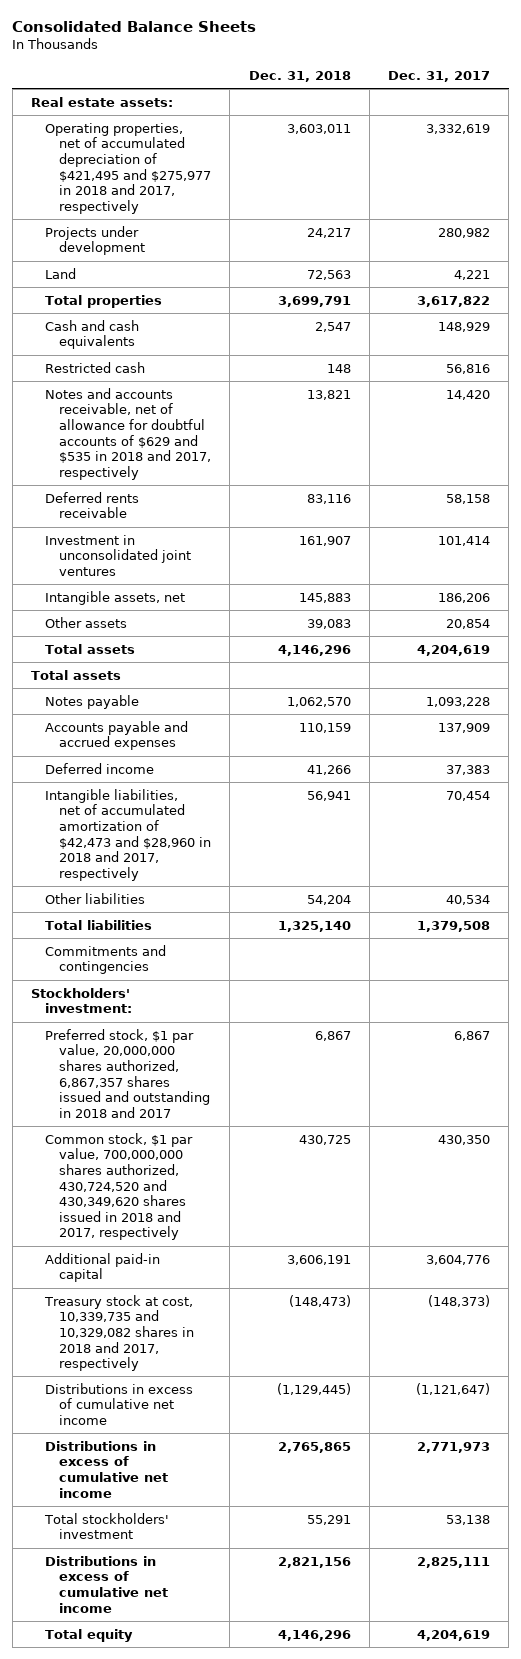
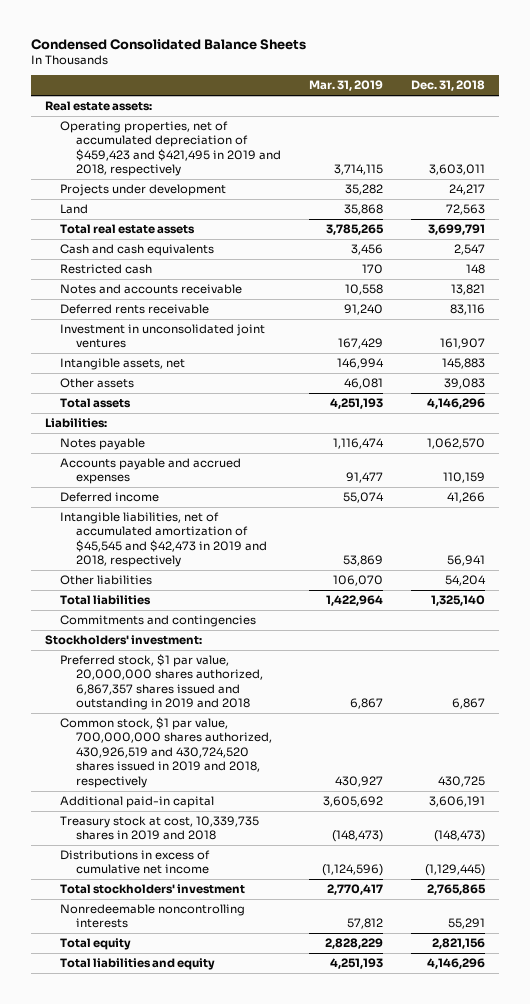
[12,21,257,33] Consolidated Balance Sheets -> [31,38,307,50] Condensed Consolidated Balance Sheets
[387,70,490,82] Dec. 31, 2017 -> none
none -> [308,80,383,92] Mar. 31, 2019
[44,122,212,214] Operating properties, net of accumulated depreciation of $421,495 and $275,977 in 2018 and 2017, respectively -> [60,121,281,177] Operating properties, net of accumulated depreciation of $459,423 and $421,495 in 2019 and 2018, respectively
[44,294,162,308] Total properties -> [60,224,196,235] Total real estate assets
[44,387,212,480] Notes and accounts receivable, net of allowance for doubtful accounts of $629 and $535 in 2018 and 2017, respectively -> [60,284,243,295] Notes and accounts receivable
[30,669,121,680] Total assets -> none
none -> [45,418,108,429] Liabilities:
[44,788,212,881] Intangible liabilities, net of accumulated amortization of $42,473 and $28,960 in 2018 and 2017, respectively -> [60,512,267,568] Intangible liabilities, net of accumulated amortization of $45,545 and $42,473 in 2019 and 2018, respectively
[44,1028,211,1118] Preferred stock, $1 par value, 20,000,000 shares authorized, 6,867,357 shares issued and outstanding in 2018 and 2017 -> [60,654,263,711] Preferred stock, $1 par value, 20,000,000 shares authorized, 6,867,357 shares issued and outstanding in 2019 and 2018
[44,1132,193,1241] Common stock, $1 par value, 700,000,000 shares authorized, 430,724,520 and 430,349,620 shares issued in 2018 and 2017, respectively -> [60,717,272,788] Common stock, $1 par value, 700,000,000 shares authorized, 430,926,519 and 430,724,520 shares issued in 2019 and 2018, respectively
[43,1294,195,1372] Treasury stock at cost, 10,339,735 and 10,329,082 shares in 2018 and 2017, respectively -> [60,816,260,841] Treasury stock at cost, 10,339,735 shares in 2019 and 2018
[44,1440,169,1498] Distributions in excess of cumulative net income -> [60,884,246,895] Total stockholders' investment
[43,1512,169,1540] Total stockholders' investment -> [60,904,246,929] Nonredeemable noncontrolling interests
[44,1555,169,1613] Distributions in excess of cumulative net income -> [60,938,132,951] Total equity
[44,1628,133,1642] Total equity -> [60,958,216,971] Total liabilities and equity

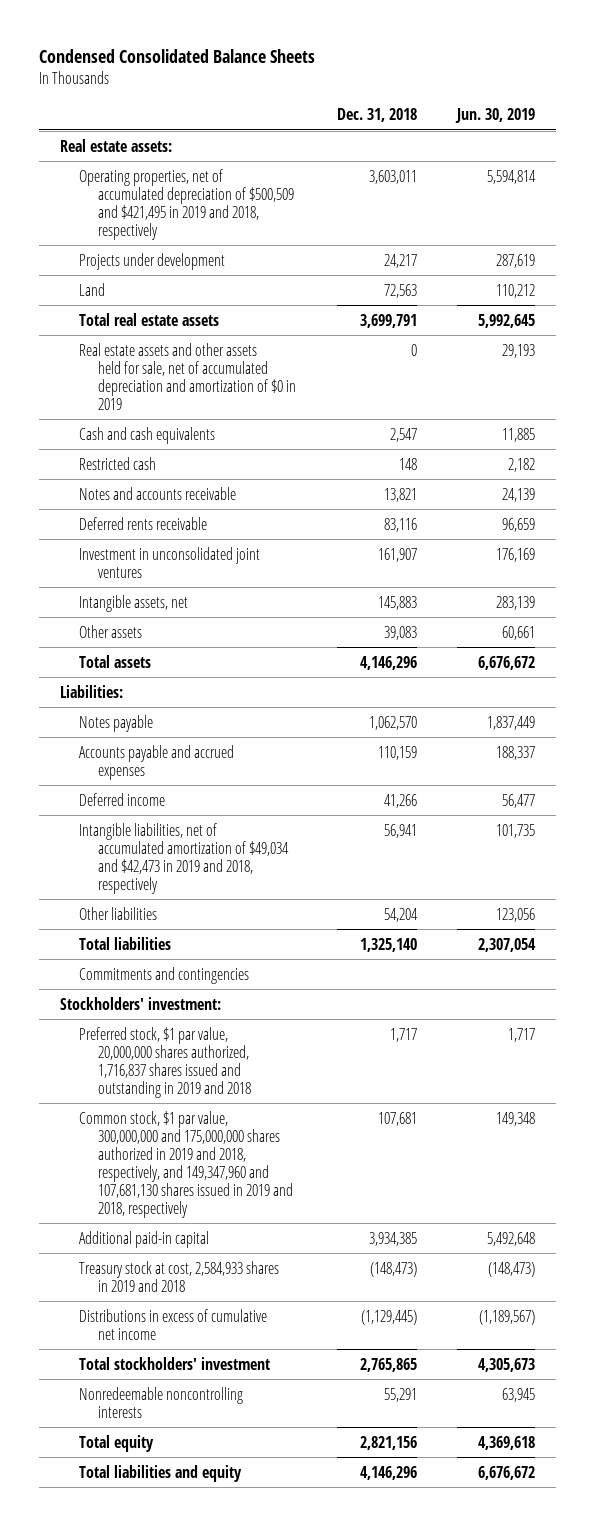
[308,80,383,92] Mar. 31, 2019 -> none
none -> [455,108,536,124] Jun. 30, 2019
[60,121,281,177] Operating properties, net of accumulated depreciation of $459,423 and $421,495 in 2019 and 2018, respectively -> [78,168,295,240] Operating properties, net of accumulated depreciation of $500,509 and $421,495 in 2019 and 2018, respectively
none -> [78,342,297,410] Real estate assets and other assets held for sale, net of accumulated depreciation and amortization of $0 in 2019
[60,512,267,568] Intangible liabilities, net of accumulated amortization of $45,545 and $42,473 in 2019 and 2018, respectively -> [78,822,290,894] Intangible liabilities, net of accumulated amortization of $49,034 and $42,473 in 2019 and 2018, respectively
[60,654,263,711] Preferred stock, $1 par value, 20,000,000 shares authorized, 6,867,357 shares issued and outstanding in 2019 and 2018 -> [78,1026,252,1098] Preferred stock, $1 par value, 20,000,000 shares authorized, 1,716,837 shares issued and outstanding in 2019 and 2018
[452,698,486,710] 6,867 -> [389,1027,417,1042] 1,717
[60,717,272,788] Common stock, $1 par value, 700,000,000 shares authorized, 430,926,519 and 430,724,520 shares issued in 2019 and 2018, respectively -> [78,1110,294,1218] Common stock, $1 par value, 300,000,000 and 175,000,000 shares authorized in 2019 and 2018, respectively, and 149,347,960 and 107,681,130 shares issued in 2019 and 2018, respectively
[438,775,486,787] 430,725 -> [377,1111,417,1126] 107,681
[429,796,486,808] 3,606,191 -> [368,1231,417,1246] 3,934,385
[60,816,260,841] Treasury stock at cost, 10,339,735 shares in 2019 and 2018 -> [78,1260,279,1292] Treasury stock at cost, 2,584,933 shares in 2019 and 2018

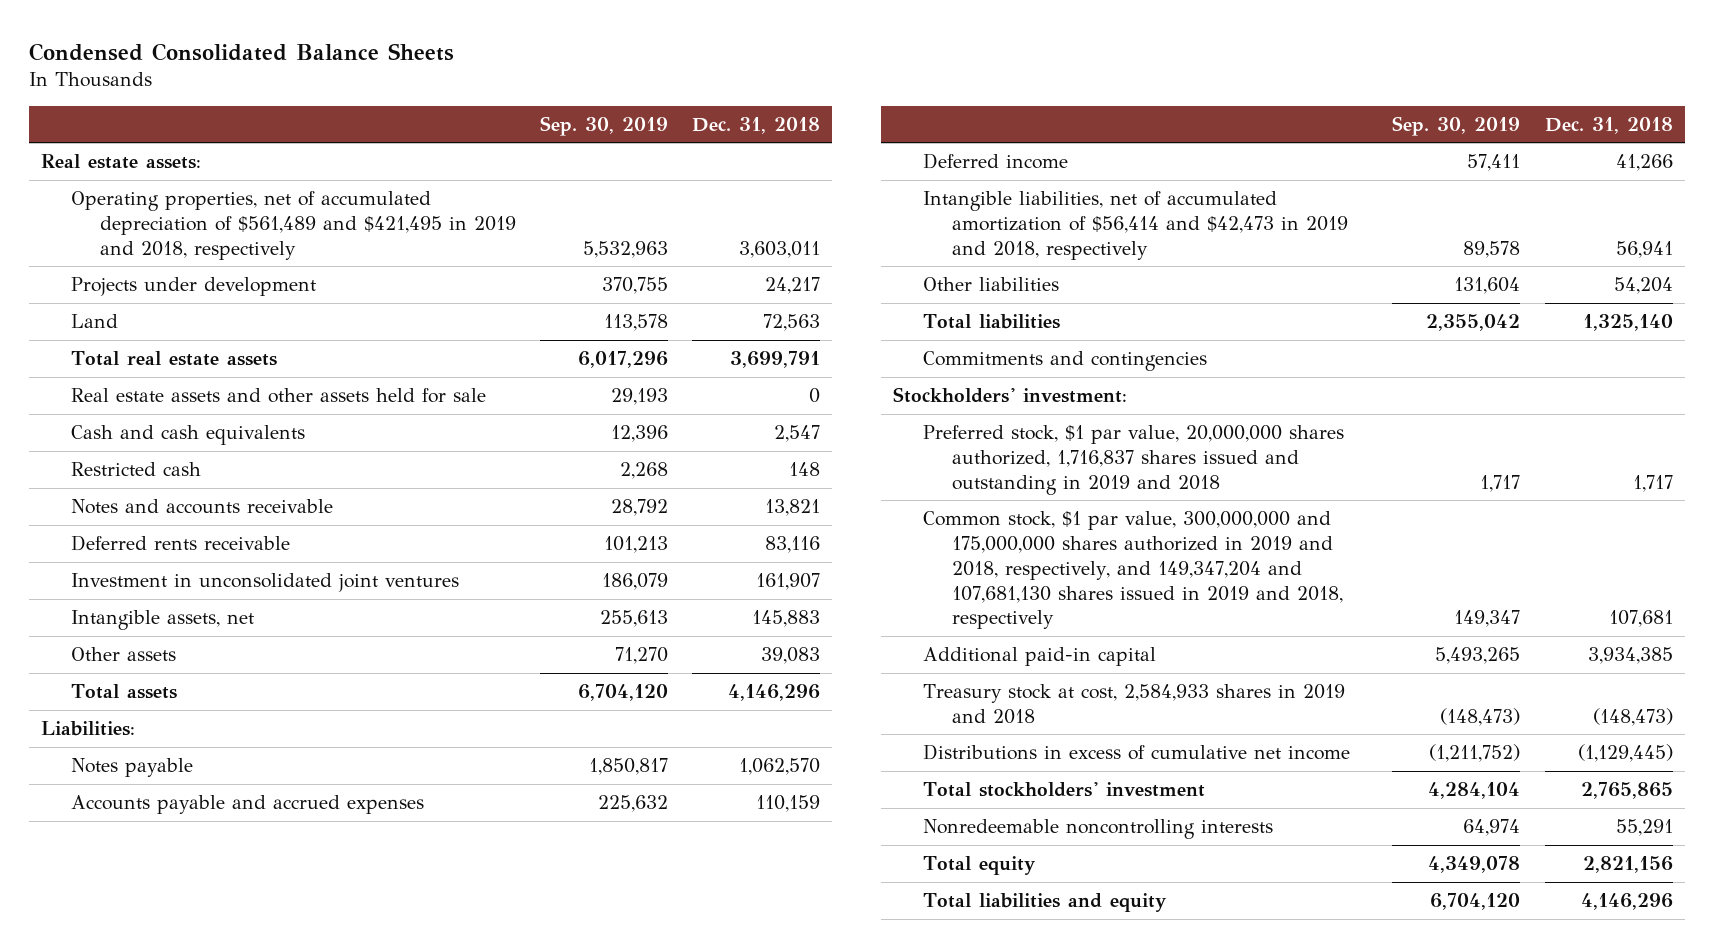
[455,108,536,124] Jun. 30, 2019 -> none
none -> [540,115,669,136] Sep. 30, 2019
[78,168,295,240] Operating properties, net of accumulated depreciation of $500,509 and $421,495 in 2019 and 2018, respectively -> [70,191,517,260] Operating properties, net of accumulated depreciation of $561,489 and $421,495 in 2019 and 2018, respectively
[78,342,297,410] Real estate assets and other assets held for sale, net of accumulated depreciation and amortization of $0 in 2019 -> [70,388,486,404] Real estate assets and other assets held for sale
[78,822,290,894] Intangible liabilities, net of accumulated amortization of $49,034 and $42,473 in 2019 and 2018, respectively -> [922,191,1349,260] Intangible liabilities, net of accumulated amortization of $56,414 and $42,473 in 2019 and 2018, respectively
[78,1110,294,1218] Common stock, $1 par value, 300,000,000 and 175,000,000 shares authorized in 2019 and 2018, respectively, and 149,347,960 and 107,681,130 shares issued in 2019 and 2018, respectively -> [922,511,1344,630] Common stock, $1 par value, 300,000,000 and 175,000,000 shares authorized in 2019 and 2018, respectively, and 149,347,204 and 107,681,130 shares issued in 2019 and 2018, respectively

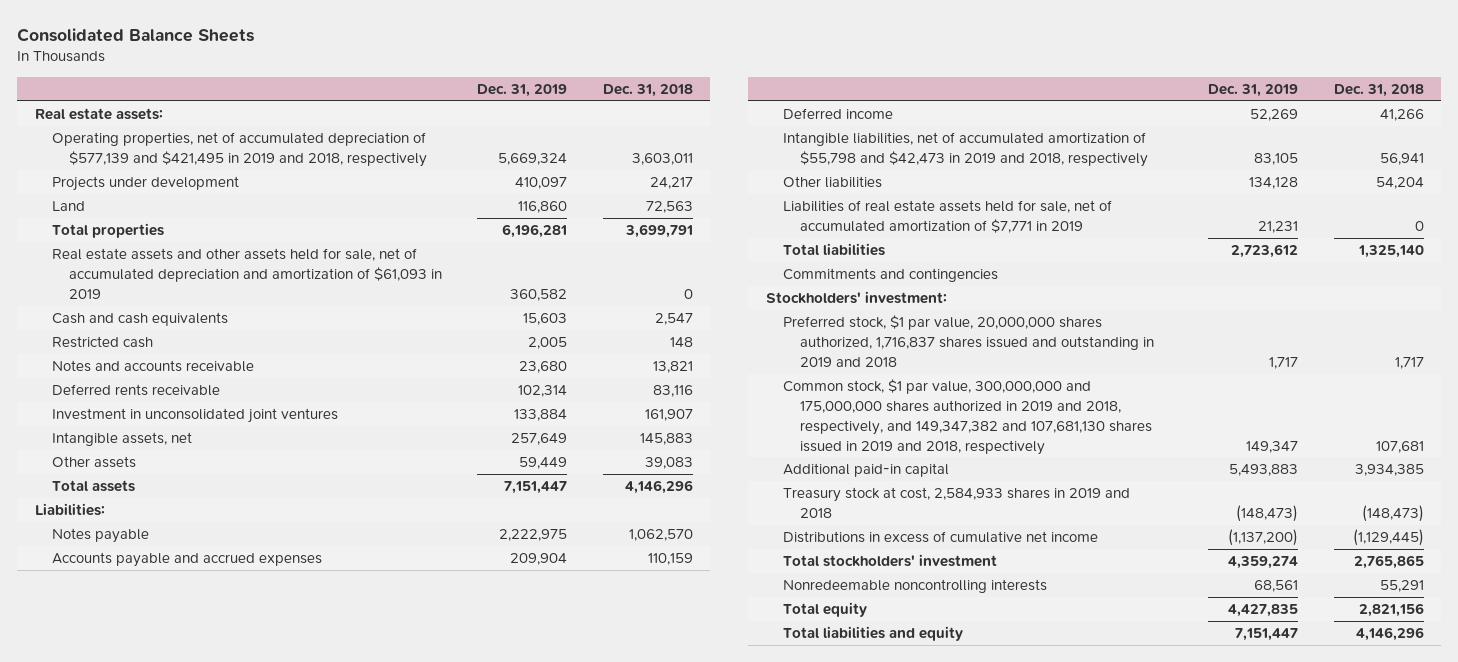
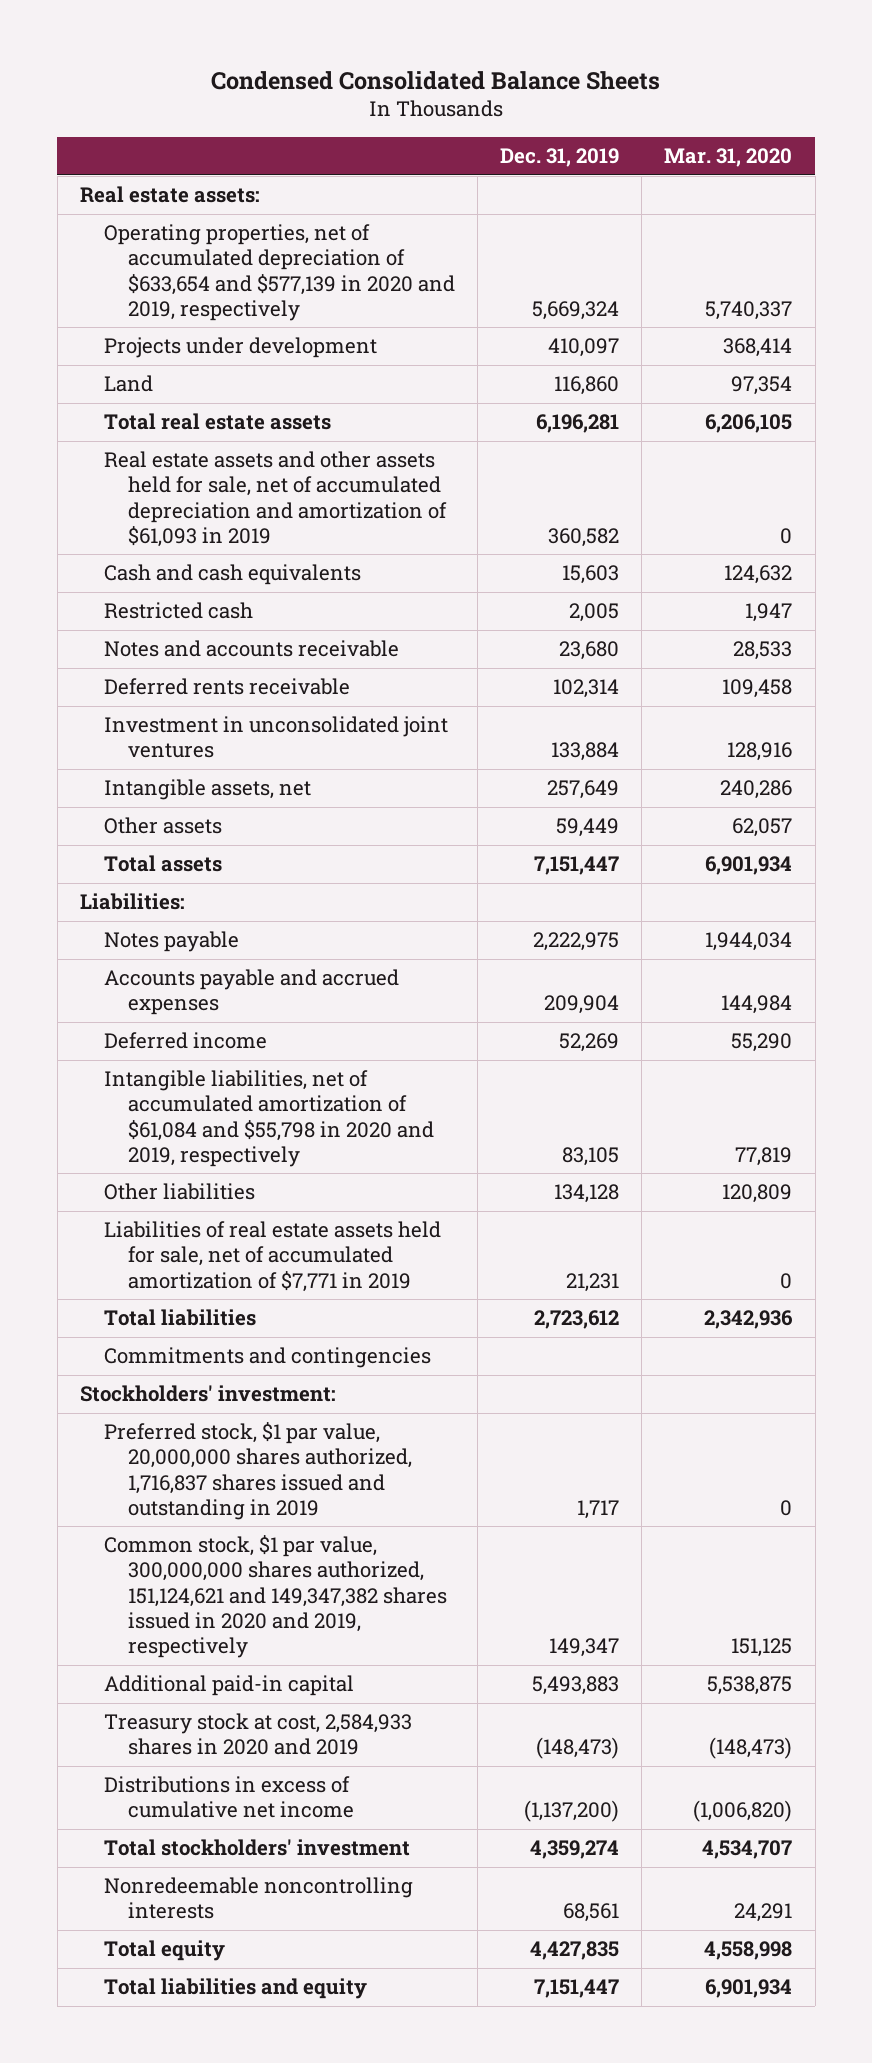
[17,27,255,42] Consolidated Balance Sheets -> [211,70,661,90] Condensed Consolidated Balance Sheets
[602,83,693,97] Dec. 31, 2018 -> none
none -> [664,147,793,167] Mar. 31, 2020
[51,132,428,168] Operating properties, net of accumulated depreciation of $577,139 and $421,495 in 2019 and 2018, respectively -> [104,224,456,321] Operating properties, net of accumulated depreciation of $633,654 and $577,139 in 2020 and 2019, respectively
[51,223,164,239] Total properties -> [104,413,332,431] Total real estate assets
[783,132,1149,168] Intangible liabilities, net of accumulated amortization of $55,798 and $42,473 in 2019 and 2018, respectively -> [104,1070,435,1167] Intangible liabilities, net of accumulated amortization of $61,084 and $55,798 in 2020 and 2019, respectively
[783,315,1155,367] Preferred stock, $1 par value, 20,000,000 shares authorized, 1,716,837 shares issued and outstanding in 2019 and 2018 -> [104,1422,413,1520] Preferred stock, $1 par value, 20,000,000 shares authorized, 1,716,837 shares issued and outstanding in 2019
[783,379,1153,455] Common stock, $1 par value, 300,000,000 and 175,000,000 shares authorized in 2019 and 2018, respectively, and 149,347,382 and 107,681,130 shares issued in 2019 and 2018, respectively -> [104,1535,448,1658] Common stock, $1 par value, 300,000,000 shares authorized, 151,124,621 and 149,347,382 shares issued in 2020 and 2019, respectively
[783,487,1131,519] Treasury stock at cost, 2,584,933 shares in 2019 and 2018 -> [104,1713,413,1756] Treasury stock at cost, 2,584,933 shares in 2020 and 2019

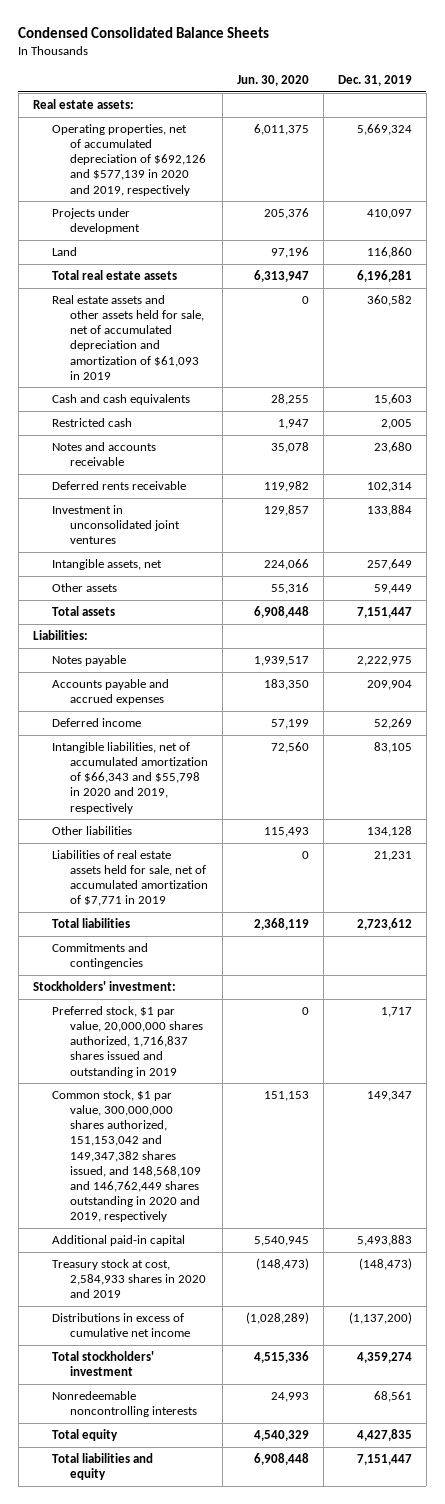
[664,147,793,167] Mar. 31, 2020 -> none
none -> [237,75,310,87] Jun. 30, 2020
[104,224,456,321] Operating properties, net of accumulated depreciation of $633,654 and $577,139 in 2020 and 2019, respectively -> [51,124,207,196] Operating properties, net of accumulated depreciation of $692,126 and $577,139 in 2020 and 2019, respectively
[104,1070,435,1167] Intangible liabilities, net of accumulated amortization of $61,084 and $55,798 in 2020 and 2019, respectively -> [51,742,209,814] Intangible liabilities, net of accumulated amortization of $66,343 and $55,798 in 2020 and 2019, respectively
[104,1535,448,1658] Common stock, $1 par value, 300,000,000 shares authorized, 151,124,621 and 149,347,382 shares issued in 2020 and 2019, respectively -> [51,1090,202,1223] Common stock, $1 par value, 300,000,000 shares authorized, 151,153,042 and 149,347,382 shares issued, and 148,568,109 and 146,762,449 shares outstanding in 2020 and 2019, respectively

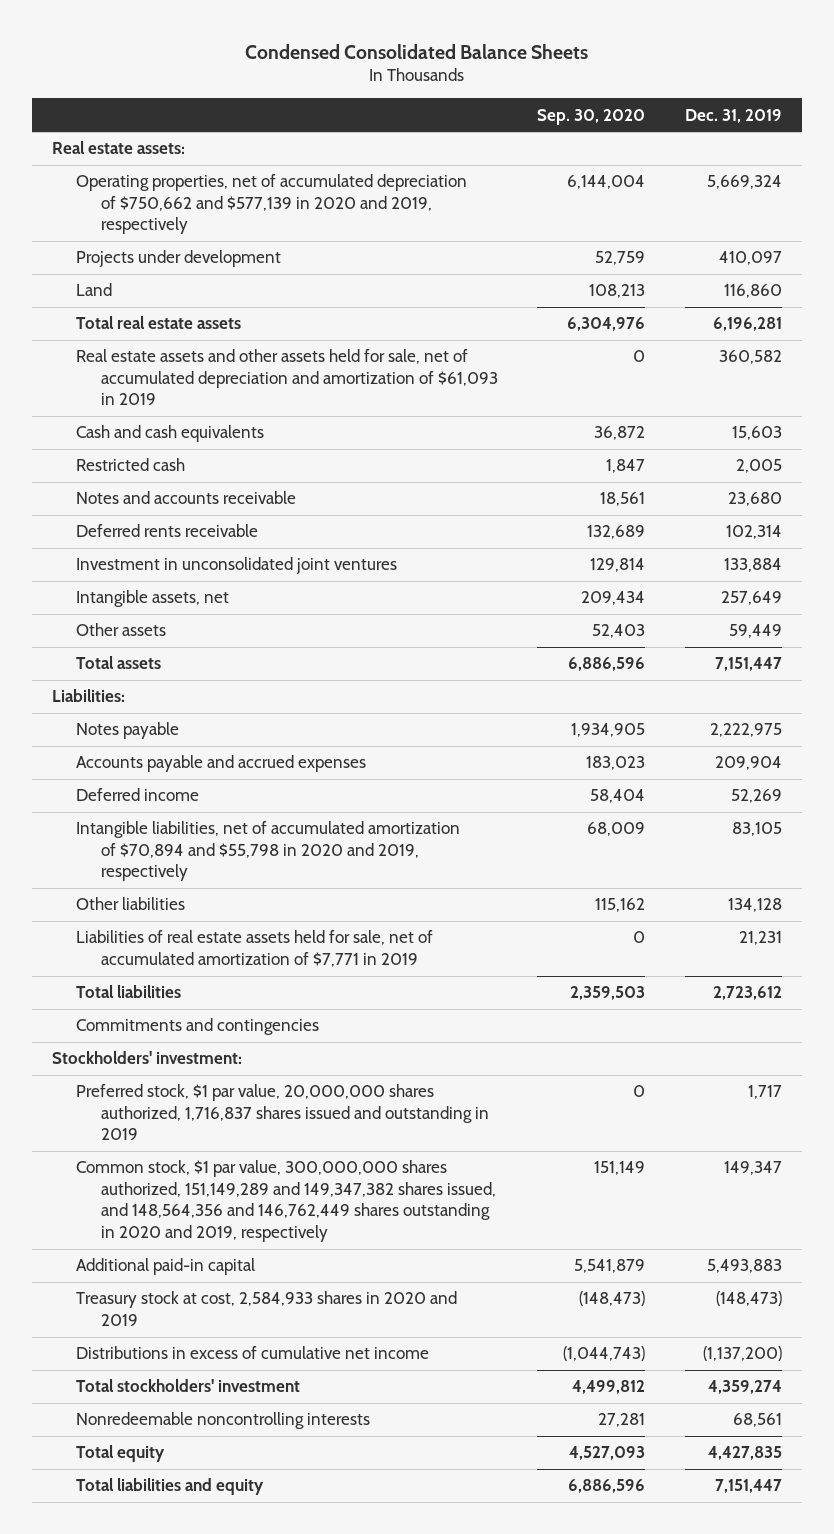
[237,75,310,87] Jun. 30, 2020 -> none
none -> [537,108,646,125] Sep. 30, 2020
[51,124,207,196] Operating properties, net of accumulated depreciation of $692,126 and $577,139 in 2020 and 2019, respectively -> [76,174,468,235] Operating properties, net of accumulated depreciation of $750,662 and $577,139 in 2020 and 2019, respectively
[51,742,209,814] Intangible liabilities, net of accumulated amortization of $66,343 and $55,798 in 2020 and 2019, respectively -> [76,821,461,882] Intangible liabilities, net of accumulated amortization of $70,894 and $55,798 in 2020 and 2019, respectively
[51,1090,202,1223] Common stock, $1 par value, 300,000,000 shares authorized, 151,153,042 and 149,347,382 shares issued, and 148,568,109 and 146,762,449 shares outstanding in 2020 and 2019, respectively -> [76,1160,496,1242] Common stock, $1 par value, 300,000,000 shares authorized, 151,149,289 and 149,347,382 shares issued, and 148,564,356 and 146,762,449 shares outstanding in 2020 and 2019, respectively

